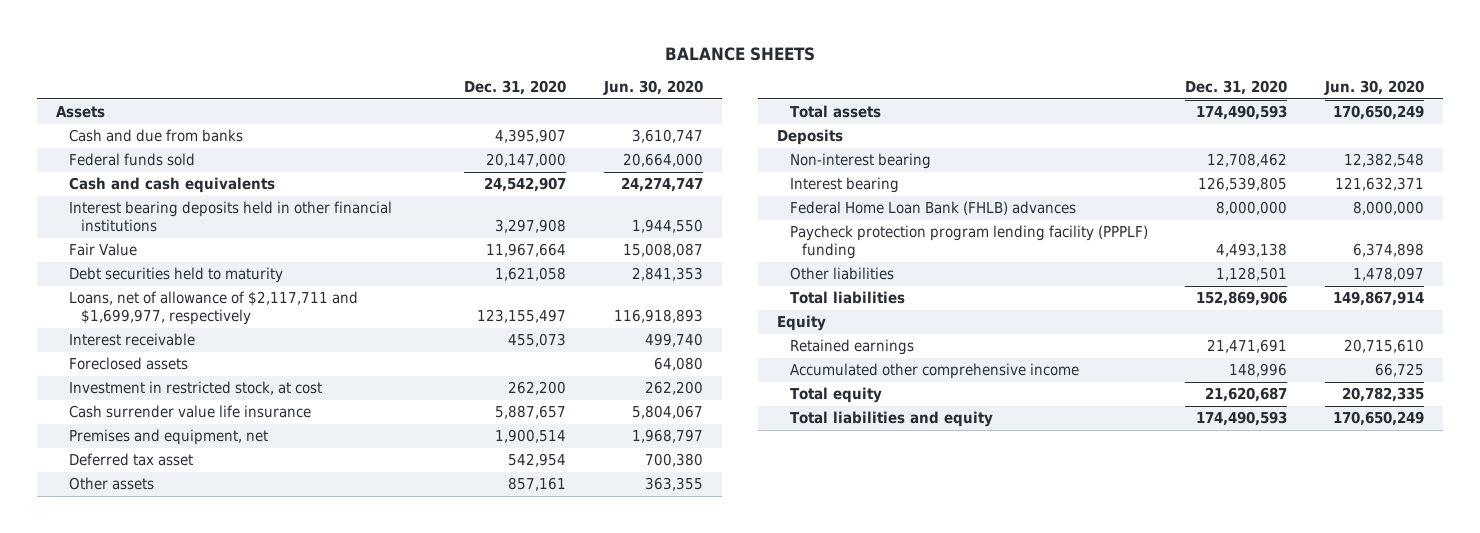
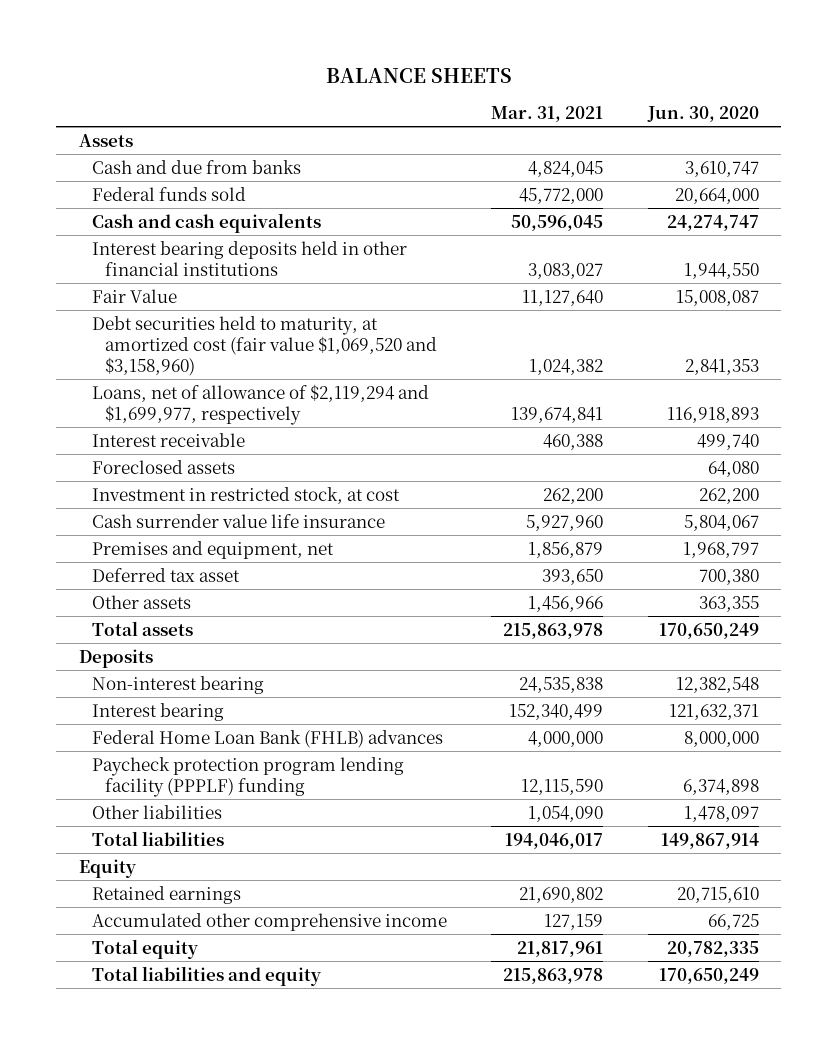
[464,79,567,95] Dec. 31, 2020 -> none
none -> [491,106,604,123] Mar. 31, 2021
[68,267,283,284] Debt securities held to maturity -> [91,315,437,376] Debt securities held to maturity, at amortized cost (fair value $1,069,520 and $3,158,960)
[68,291,358,325] Loans, net of allowance of $2,117,711 and $1,699,977, respectively -> [91,383,429,425] Loans, net of allowance of $2,119,294 and $1,699,977, respectively

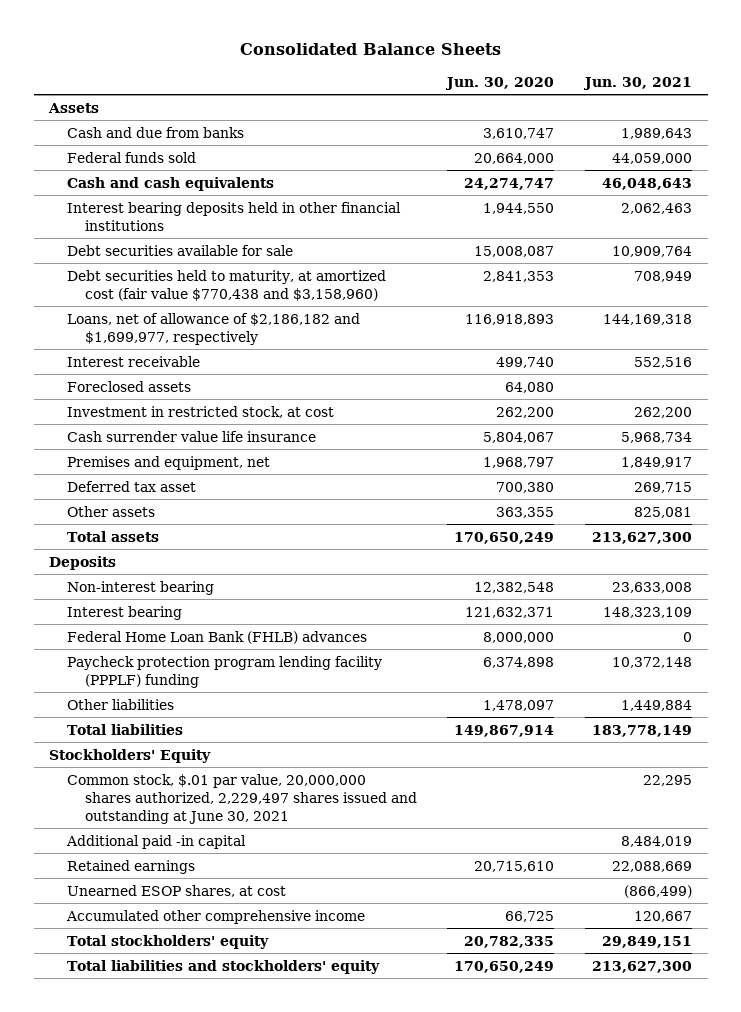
[325,67,512,83] BALANCE SHEETS -> [239,43,501,56] Consolidated Balance Sheets
[491,106,604,123] Mar. 31, 2021 -> none
none -> [583,76,693,90] Jun. 30, 2021
[91,288,177,303] Fair Value -> [66,244,293,256] Debt securities available for sale
[91,315,437,376] Debt securities held to maturity, at amortized cost (fair value $1,069,520 and $3,158,960) -> [66,269,386,301] Debt securities held to maturity, at amortized cost (fair value $770,438 and $3,158,960)
[91,383,429,425] Loans, net of allowance of $2,119,294 and $1,699,977, respectively -> [66,312,360,345] Loans, net of allowance of $2,186,182 and $1,699,977, respectively
[78,858,136,878] Equity -> [48,748,211,763] Stockholders' Equity
none -> [66,773,417,824] Common stock, $.01 par value, 20,000,000 shares authorized, 2,229,497 shares issued and outstanding at June 30, 2021
none -> [65,834,246,849] Additional paid -in capital
none -> [66,884,286,897] Unearned ESOP shares, at cost
[91,938,198,959] Total equity -> [66,934,269,949] Total stockholders' equity
[91,965,321,986] Total liabilities and equity -> [66,959,380,974] Total liabilities and stockholders' equity

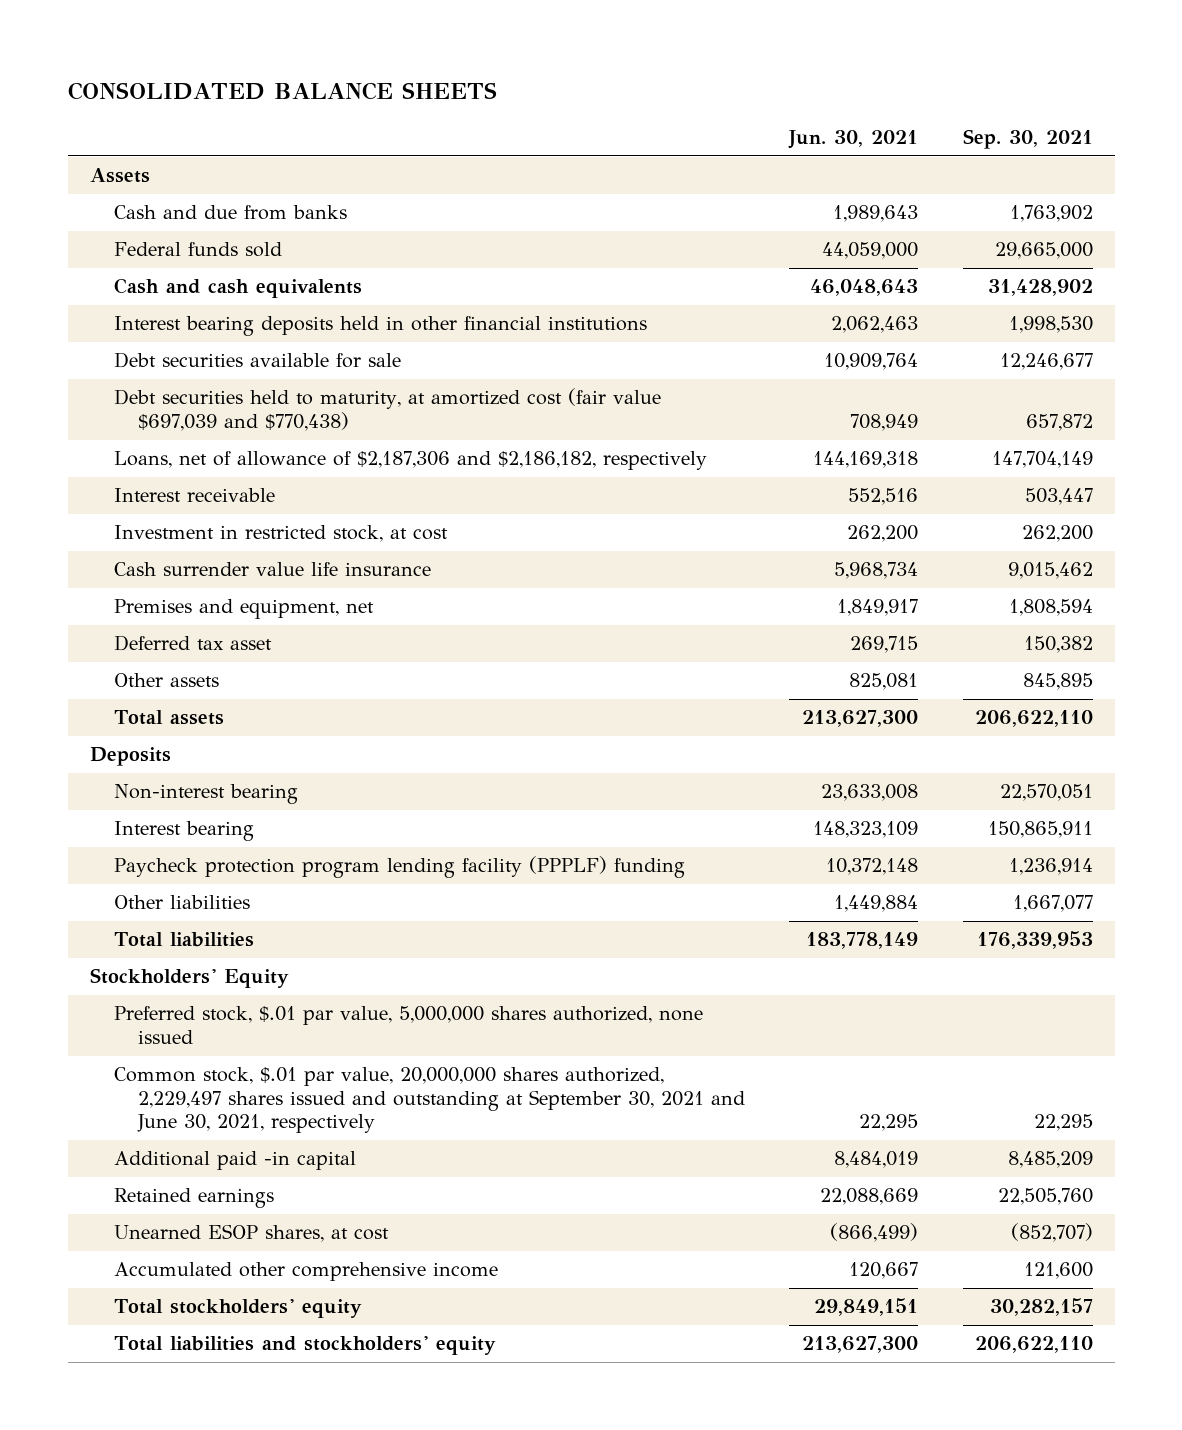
[239,43,501,56] Consolidated Balance Sheets -> [67,81,497,100] CONSOLIDATED BALANCE SHEETS
[445,76,555,90] Jun. 30, 2020 -> none
none -> [962,129,1093,150] Sep. 30, 2021
[66,269,386,301] Debt securities held to maturity, at amortized cost (fair value $770,438 and $3,158,960) -> [114,388,662,431] Debt securities held to maturity, at amortized cost (fair value $697,039 and $770,438)
[66,312,360,345] Loans, net of allowance of $2,186,182 and $1,699,977, respectively -> [114,451,708,471] Loans, net of allowance of $2,187,306 and $2,186,182, respectively
[66,380,191,392] Foreclosed assets -> none
[66,630,367,644] Federal Home Loan Bank (FHLB) advances -> none
none -> [114,1006,704,1044] Preferred stock, $.01 par value, 5,000,000 shares authorized, none issued
[66,773,417,824] Common stock, $.01 par value, 20,000,000 shares authorized, 2,229,497 shares issued and outstanding at June 30, 2021 -> [114,1067,746,1134] Common stock, $.01 par value, 20,000,000 shares authorized, 2,229,497 shares issued and outstanding at September 30, 2021 and June 30, 2021, respectively

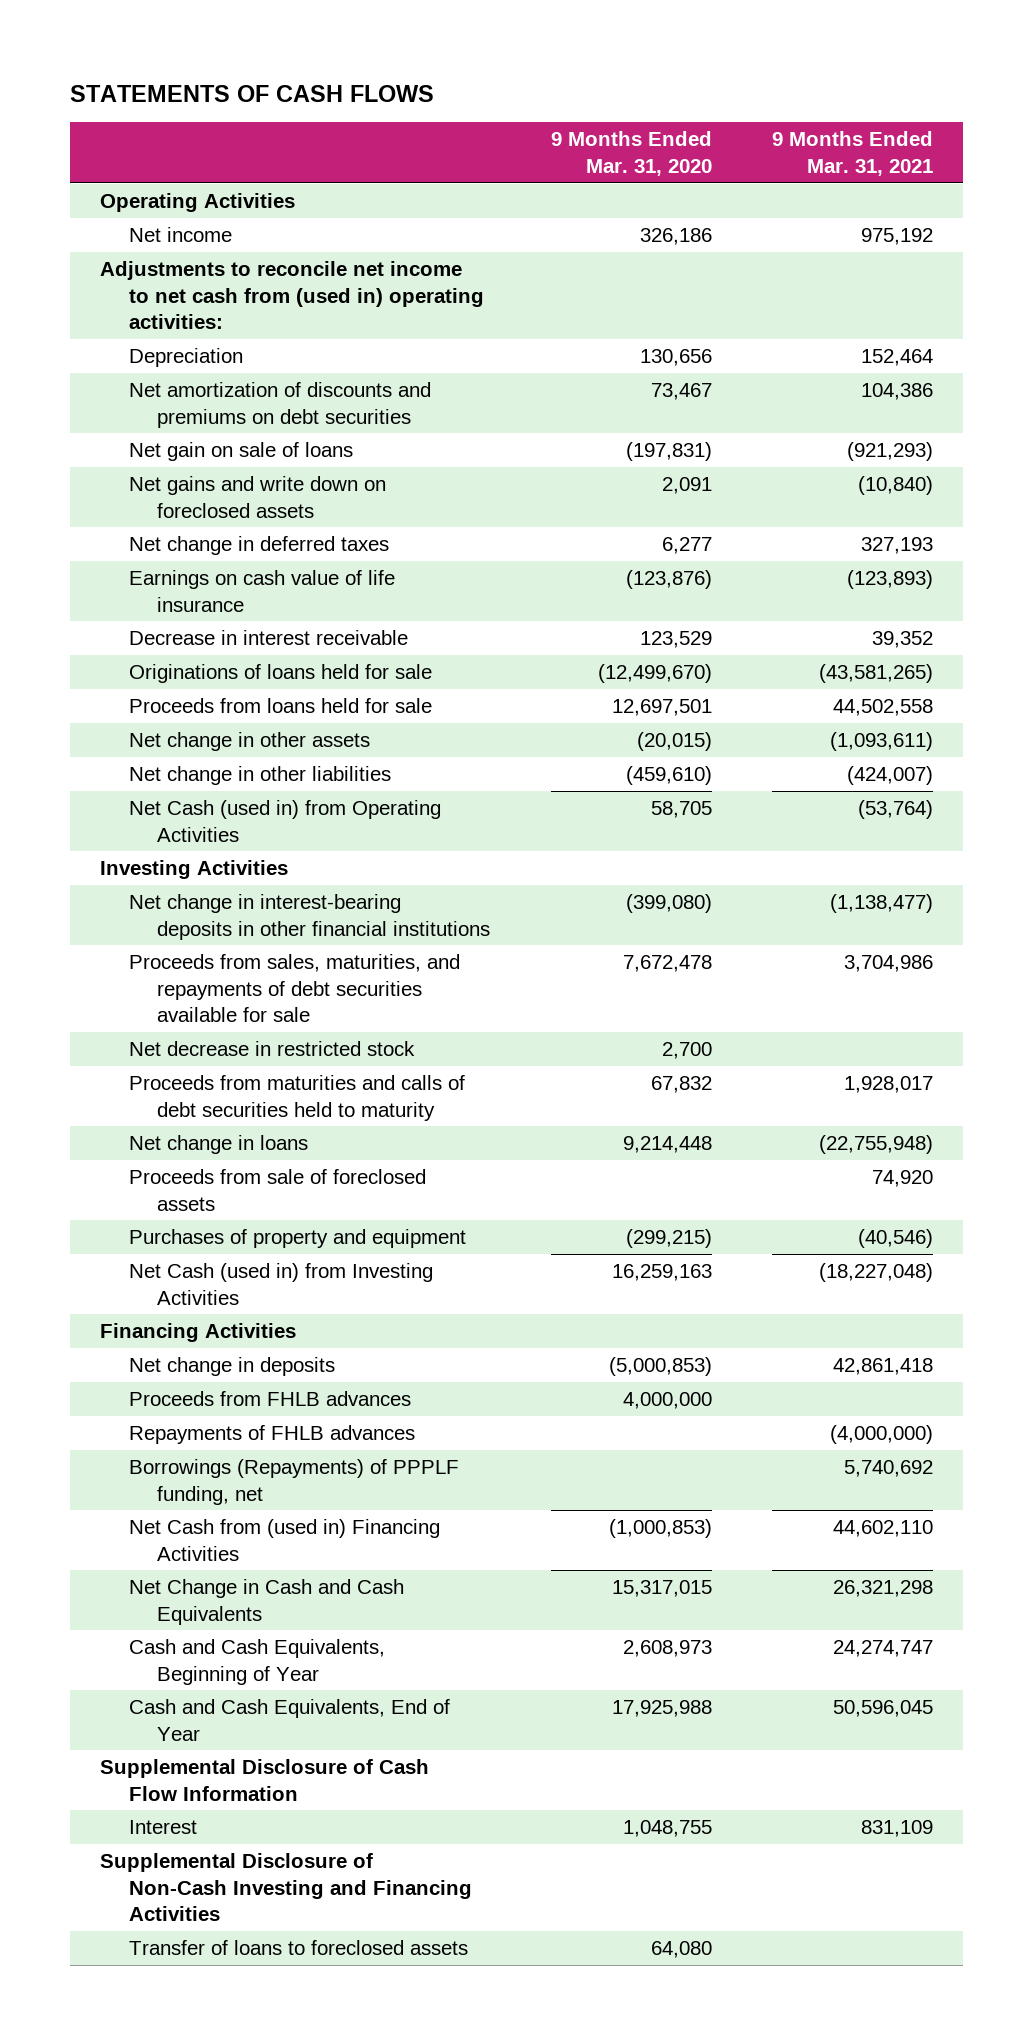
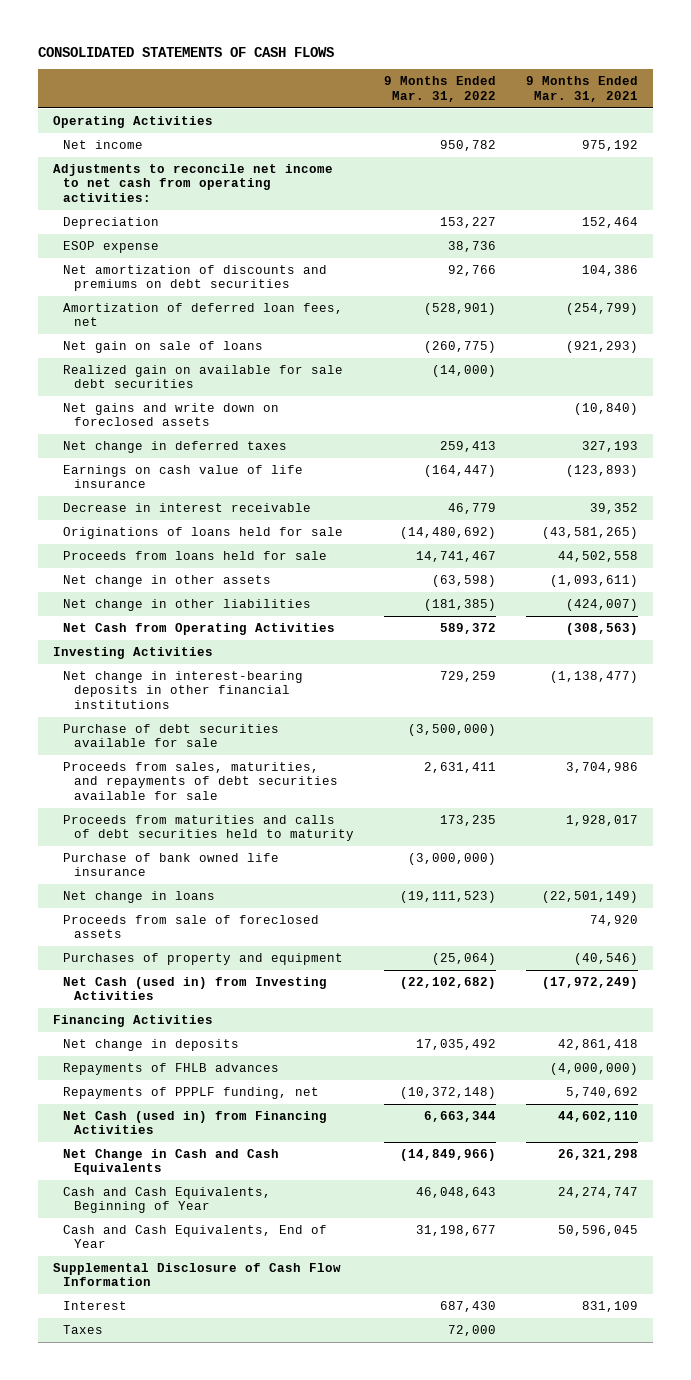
[69,84,434,102] STATEMENTS OF CASH FLOWS -> [37,46,334,57] CONSOLIDATED STATEMENTS OF CASH FLOWS
[550,131,712,176] 9 Months Ended Mar. 31, 2020 -> none
none -> [383,76,496,102] 9 Months Ended Mar. 31, 2022
[100,261,484,330] Adjustments to reconcile net income to net cash from (used in) operating activities: -> [52,163,333,202] Adjustments to reconcile net income to net cash from operating activities:
none -> [63,240,160,253] ESOP expense
none -> [63,302,344,327] Amortization of deferred loan fees, net
none -> [63,364,344,389] Realized gain on available for sale debt securities
[128,800,441,842] Net Cash (used in) from Operating Activities -> [63,622,336,635] Net Cash from Operating Activities
[858,800,934,820] (53,764) -> [565,622,638,635] (308,563)
none -> [63,723,280,748] Purchase of debt securities available for sale
[128,1041,415,1057] Net decrease in restricted stock -> none
none -> [63,852,280,877] Purchase of bank owned life insurance
[819,1135,934,1155] (22,755,948) -> [541,890,638,903] (22,501,149)
[819,1263,934,1283] (18,227,048) -> [541,976,638,989] (17,972,249)
[128,1391,411,1407] Proceeds from FHLB advances -> none
[128,1459,459,1505] Borrowings (Repayments) of PPPLF funding, net -> [63,1086,320,1099] Repayments of PPPLF funding, net
[128,1519,440,1561] Net Cash from (used in) Financing Activities -> [63,1110,328,1135] Net Cash (used in) from Financing Activities
[100,1853,472,1922] Supplemental Disclosure of Non-Cash Investing and Financing Activities -> none
[128,1940,468,1956] Transfer of loans to foreclosed assets -> none
none -> [63,1324,104,1334] Taxes

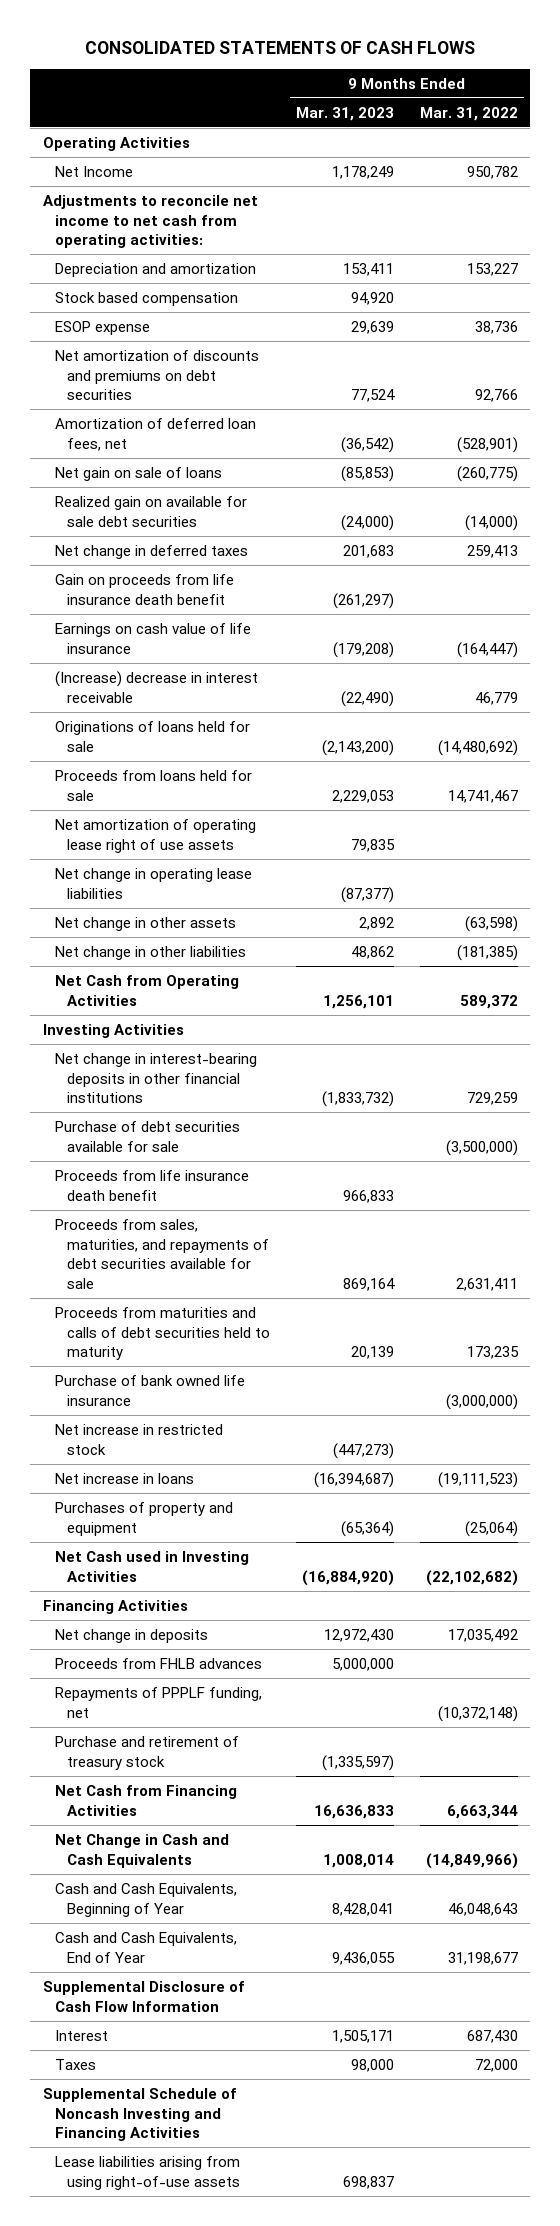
[525,76,638,102] 9 Months Ended Mar. 31, 2021 -> none
none -> [295,106,394,121] Mar. 31, 2023
[63,139,144,149] Net income -> [55,165,134,177] Net Income
[63,216,160,229] Depreciation -> [55,262,257,277] Depreciation and amortization
none -> [55,291,239,306] Stock based compensation
[63,402,280,427] Net gains and write down on foreclosed assets -> none
none -> [55,573,235,605] Gain on proceeds from life insurance death benefit
[63,502,312,512] Decrease in interest receivable -> [55,670,259,703] (Increase) decrease in interest receivable
none -> [55,818,257,853] Net amortization of operating lease right of use assets
none -> [55,867,253,899] Net change in operating lease liabilities
none -> [55,1169,250,1201] Proceeds from life insurance death benefit
[63,914,320,939] Proceeds from sale of foreclosed assets -> none
none -> [55,1423,224,1455] Net increase in restricted stock
[63,890,216,903] Net change in loans -> [55,1472,195,1484] Net increase in loans
[63,976,328,1001] Net Cash (used in) from Investing Activities -> [55,1550,250,1582] Net Cash used in Investing Activities
[63,1062,280,1075] Repayments of FHLB advances -> none
none -> [55,1657,263,1669] Proceeds from FHLB advances
none -> [55,1735,240,1770] Purchase and retirement of treasury stock
[63,1110,328,1135] Net Cash (used in) from Financing Activities -> [55,1784,238,1816] Net Cash from Financing Activities
none -> [42,2087,237,2142] Supplemental Schedule of Noncash Investing and Financing Activities
none -> [55,2155,241,2190] Lease liabilities arising from using right-of-use assets

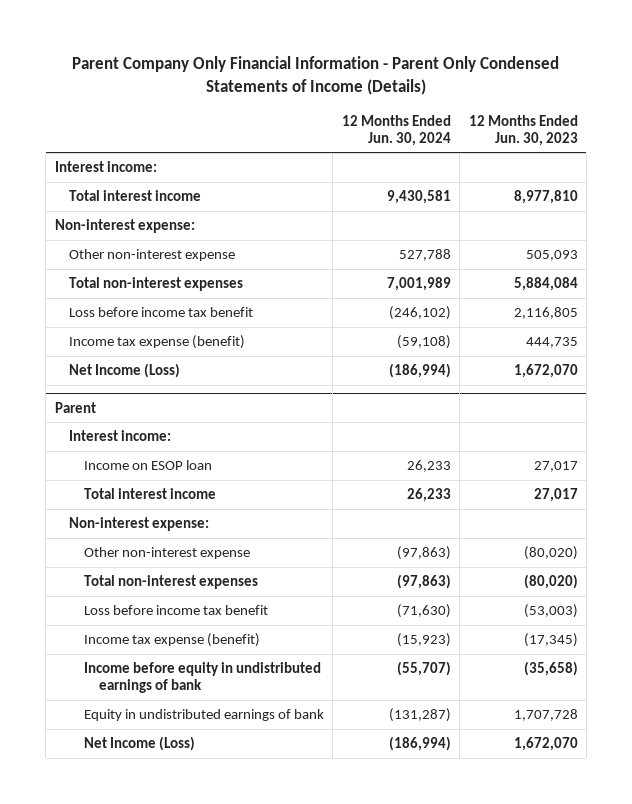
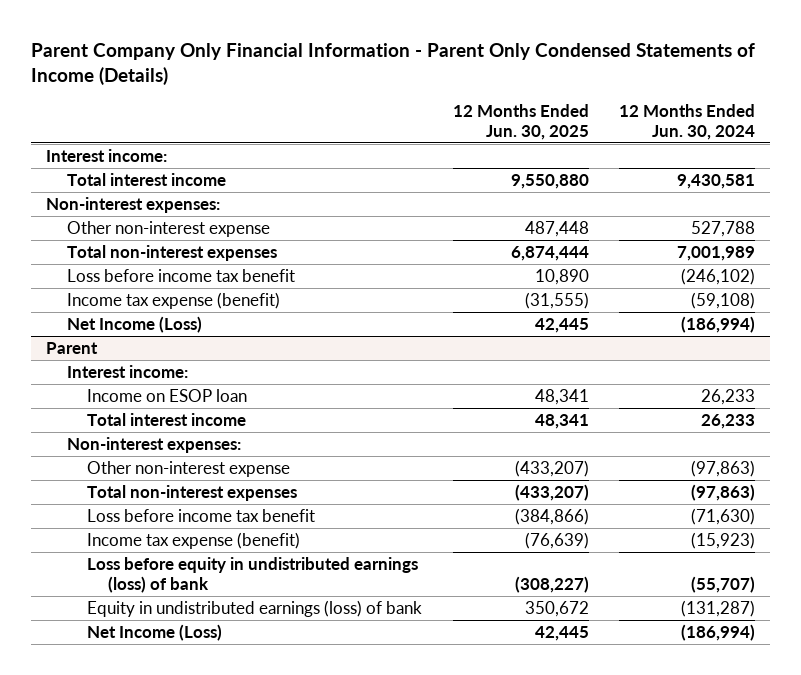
[468,114,578,146] 12 Months Ended Jun. 30, 2023 -> none
none -> [452,103,589,140] 12 Months Ended Jun. 30, 2025
[54,219,195,234] Non-interest expense: -> [46,197,221,214] Non-interest expenses:
[69,517,210,532] Non-interest expense: -> [66,437,241,454] Non-interest expenses:
[84,662,322,694] Income before equity in undistributed earnings of bank -> [87,557,419,593] Loss before equity in undistributed earnings (loss) of bank
[84,709,325,722] Equity in undistributed earnings of bank -> [87,600,423,618] Equity in undistributed earnings (loss) of bank

